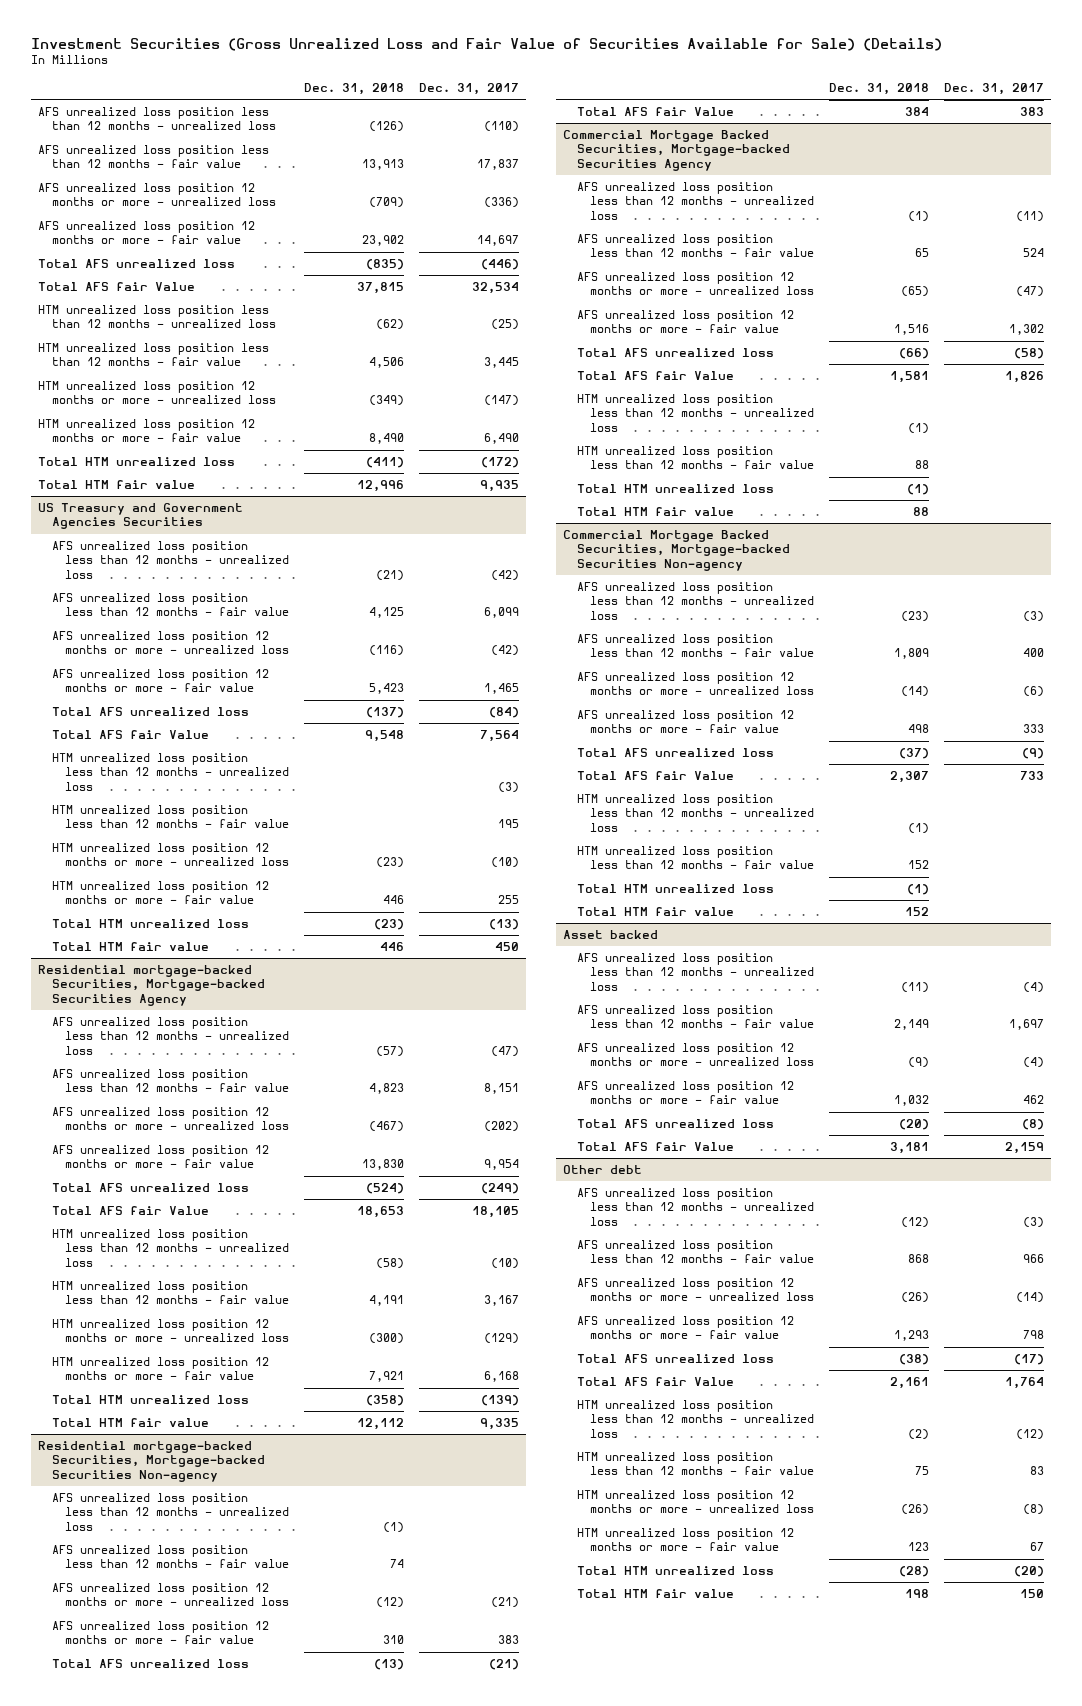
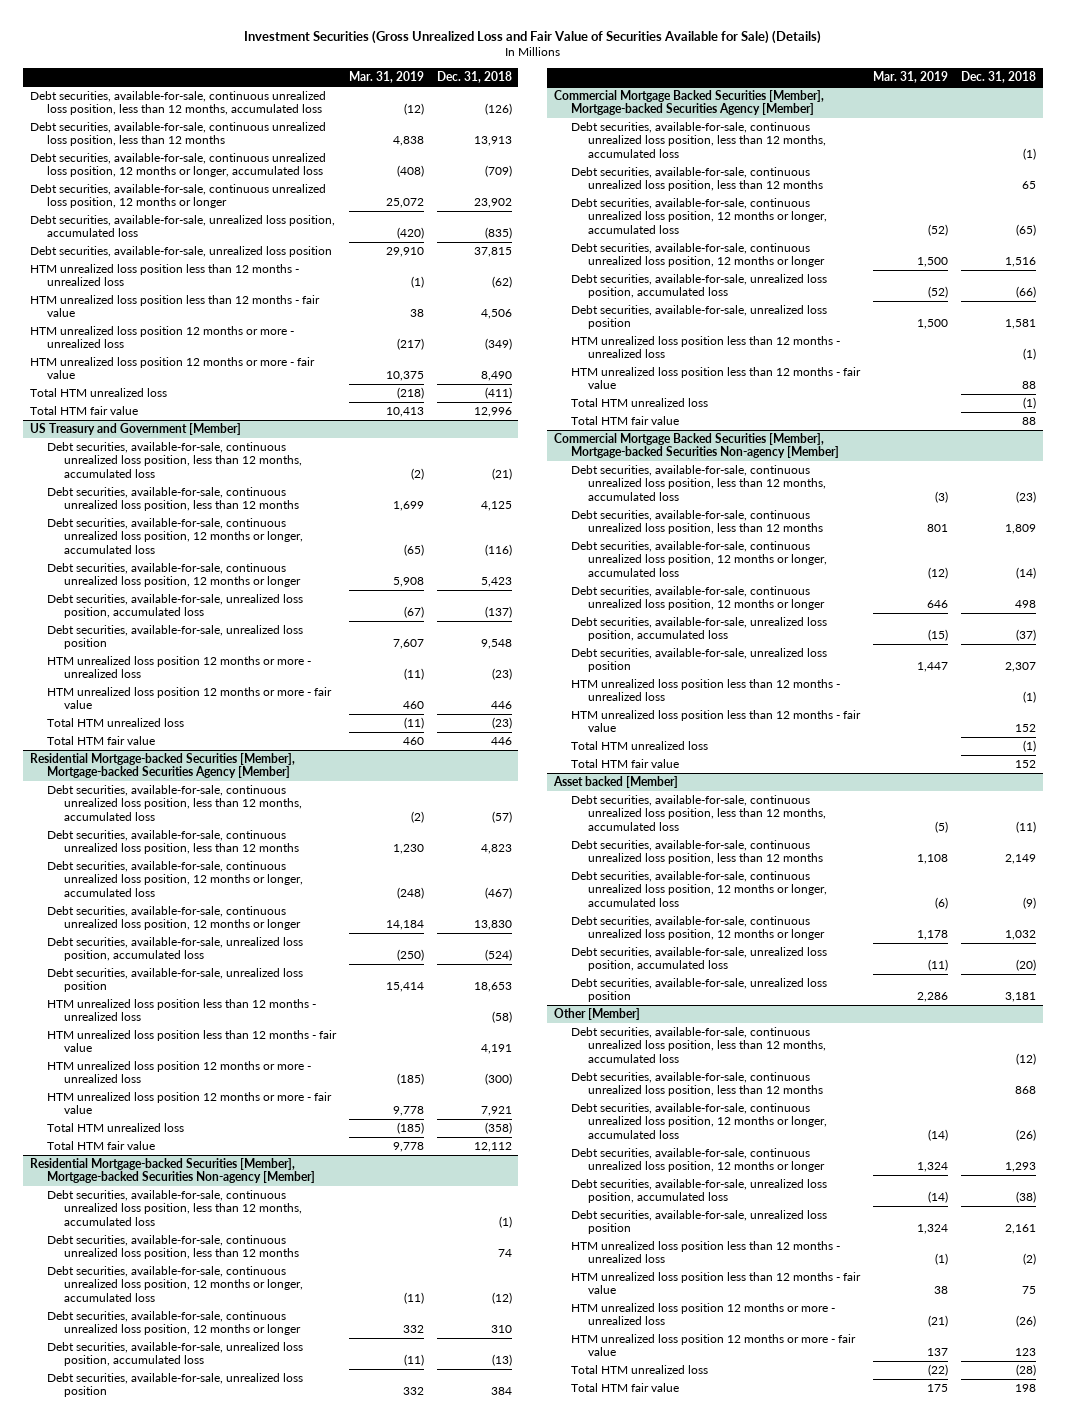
[418,82,519,95] Dec. 31, 2017 -> none
none -> [348,71,424,84] Mar. 31, 2019
[38,106,276,131] AFS unrealized loss position less than 12 months - unrealized loss -> [29,91,326,116] Debt securities, available-for-sale, continuous unrealized loss position, less than 12 months, accumulated loss
[38,144,270,169] AFS unrealized loss position less than 12 months - fair value -> [29,122,326,147] Debt securities, available-for-sale, continuous unrealized loss position, less than 12 months
[38,182,276,207] AFS unrealized loss position 12 months or more - unrealized loss -> [29,153,326,178] Debt securities, available-for-sale, continuous unrealized loss position, 12 months or longer, accumulated loss
[38,220,256,245] AFS unrealized loss position 12 months or more - fair value -> [29,184,326,209] Debt securities, available-for-sale, continuous unrealized loss position, 12 months or longer
[38,258,236,268] Total AFS unrealized loss -> [29,215,335,238] Debt securities, available-for-sale, unrealized loss position, accumulated loss
[38,281,196,291] Total AFS fair Value -> [29,246,332,258] Debt securities, available-for-sale, unrealized loss position
[51,752,290,791] HTM unrealized loss position less than 12 months - unrealized loss -> none
[51,804,290,829] HTM unrealized loss position less than 12 months - fair value -> none
[38,502,244,530] US Treasury and Government Agencies Securities -> [29,423,241,436] US Treasury and Government [Member]
[51,540,290,579] AFS unrealized loss position less than 12 months - unrealized loss -> [46,442,302,478] Debt securities, available-for-sale, continuous unrealized loss position, less than 12 months, accumulated loss
[51,592,290,617] AFS unrealized loss position less than 12 months - fair value -> [46,487,299,512] Debt securities, available-for-sale, continuous unrealized loss position, less than 12 months
[51,630,290,655] AFS unrealized loss position 12 months or more - unrealized loss -> [46,518,303,554] Debt securities, available-for-sale, continuous unrealized loss position, 12 months or longer, accumulated loss
[51,668,269,693] AFS unrealized loss position 12 months or more - fair value -> [46,563,301,588] Debt securities, available-for-sale, continuous unrealized loss position, 12 months or longer
[51,706,249,716] Total AFS unrealized loss -> [46,594,303,619] Debt securities, available-for-sale, unrealized loss position, accumulated loss
[51,729,209,739] Total AFS fair Value -> [46,625,303,650] Debt securities, available-for-sale, unrealized loss position
[38,964,265,1006] Residential mortgage-backed Securities, Mortgage-backed Securities Agency -> [29,753,295,779] Residential Mortgage-backed Securities [Member], Mortgage-backed Securities Agency [Member]
[51,1016,290,1055] AFS unrealized loss position less than 12 months - unrealized loss -> [46,785,302,821] Debt securities, available-for-sale, continuous unrealized loss position, less than 12 months, accumulated loss
[51,1068,290,1093] AFS unrealized loss position less than 12 months - fair value -> [46,830,299,855] Debt securities, available-for-sale, continuous unrealized loss position, less than 12 months
[51,1106,290,1131] AFS unrealized loss position 12 months or more - unrealized loss -> [46,861,303,897] Debt securities, available-for-sale, continuous unrealized loss position, 12 months or longer, accumulated loss
[51,1144,269,1169] AFS unrealized loss position 12 months or more - fair value -> [46,906,301,931] Debt securities, available-for-sale, continuous unrealized loss position, 12 months or longer
[51,1182,249,1192] Total AFS unrealized loss -> [46,937,303,962] Debt securities, available-for-sale, unrealized loss position, accumulated loss
[51,1205,209,1215] Total AFS fair Value -> [46,968,303,993] Debt securities, available-for-sale, unrealized loss position
[38,1440,265,1482] Residential mortgage-backed Securities, Mortgage-backed Securities Non-agency -> [29,1158,315,1184] Residential Mortgage-backed Securities [Member], Mortgage-backed Securities Non-agency [Member]
[51,1492,290,1531] AFS unrealized loss position less than 12 months - unrealized loss -> [46,1190,302,1226] Debt securities, available-for-sale, continuous unrealized loss position, less than 12 months, accumulated loss
[51,1544,290,1569] AFS unrealized loss position less than 12 months - fair value -> [46,1235,299,1260] Debt securities, available-for-sale, continuous unrealized loss position, less than 12 months
[51,1582,290,1607] AFS unrealized loss position 12 months or more - unrealized loss -> [46,1266,303,1302] Debt securities, available-for-sale, continuous unrealized loss position, 12 months or longer, accumulated loss
[51,1620,269,1645] AFS unrealized loss position 12 months or more - fair value -> [46,1311,301,1336] Debt securities, available-for-sale, continuous unrealized loss position, 12 months or longer
[51,1658,249,1668] Total AFS unrealized loss -> [46,1342,303,1367] Debt securities, available-for-sale, unrealized loss position, accumulated loss
[576,106,734,116] Total AFS fair Value -> [46,1373,303,1398] Debt securities, available-for-sale, unrealized loss position
[563,129,790,171] Commercial Mortgage Backed Securities, Mortgage-backed Securities Agency -> [553,90,824,116] Commercial Mortgage Backed Securities [Member], Mortgage-backed Securities Agency [Member]
[576,181,814,220] AFS unrealized loss position less than 12 months - unrealized loss -> [570,122,826,158] Debt securities, available-for-sale, continuous unrealized loss position, less than 12 months, accumulated loss
[576,233,814,258] AFS unrealized loss position less than 12 months - fair value -> [570,167,823,192] Debt securities, available-for-sale, continuous unrealized loss position, less than 12 months
[576,271,814,296] AFS unrealized loss position 12 months or more - unrealized loss -> [570,198,827,234] Debt securities, available-for-sale, continuous unrealized loss position, 12 months or longer, accumulated loss
[576,309,794,334] AFS unrealized loss position 12 months or more - fair value -> [570,243,825,268] Debt securities, available-for-sale, continuous unrealized loss position, 12 months or longer
[576,347,774,357] Total AFS unrealized loss -> [570,274,827,299] Debt securities, available-for-sale, unrealized loss position, accumulated loss
[576,370,734,380] Total AFS fair Value -> [570,305,827,330] Debt securities, available-for-sale, unrealized loss position
[563,529,790,571] Commercial Mortgage Backed Securities, Mortgage-backed Securities Non-agency -> [553,433,839,459] Commercial Mortgage Backed Securities [Member], Mortgage-backed Securities Non-agency [Member]
[576,581,814,620] AFS unrealized loss position less than 12 months - unrealized loss -> [570,465,826,501] Debt securities, available-for-sale, continuous unrealized loss position, less than 12 months, accumulated loss
[576,633,814,658] AFS unrealized loss position less than 12 months - fair value -> [570,510,823,535] Debt securities, available-for-sale, continuous unrealized loss position, less than 12 months
[576,671,814,696] AFS unrealized loss position 12 months or more - unrealized loss -> [570,541,827,577] Debt securities, available-for-sale, continuous unrealized loss position, 12 months or longer, accumulated loss
[576,709,794,734] AFS unrealized loss position 12 months or more - fair value -> [570,586,825,611] Debt securities, available-for-sale, continuous unrealized loss position, 12 months or longer
[576,747,774,757] Total AFS unrealized loss -> [570,617,827,642] Debt securities, available-for-sale, unrealized loss position, accumulated loss
[576,770,734,780] Total AFS fair Value -> [570,648,827,673] Debt securities, available-for-sale, unrealized loss position
[563,929,659,939] Asset backed -> [552,776,678,789] Asset backed [Member]
[576,952,814,991] AFS unrealized loss position less than 12 months - unrealized loss -> [570,795,826,831] Debt securities, available-for-sale, continuous unrealized loss position, less than 12 months, accumulated loss
[576,1004,814,1029] AFS unrealized loss position less than 12 months - fair value -> [570,840,823,865] Debt securities, available-for-sale, continuous unrealized loss position, less than 12 months
[576,1042,814,1067] AFS unrealized loss position 12 months or more - unrealized loss -> [570,871,827,907] Debt securities, available-for-sale, continuous unrealized loss position, 12 months or longer, accumulated loss
[576,1080,794,1105] AFS unrealized loss position 12 months or more - fair value -> [570,916,825,941] Debt securities, available-for-sale, continuous unrealized loss position, 12 months or longer
[576,1118,774,1128] Total AFS unrealized loss -> [570,947,827,972] Debt securities, available-for-sale, unrealized loss position, accumulated loss
[576,1141,734,1151] Total AFS fair Value -> [570,978,827,1003] Debt securities, available-for-sale, unrealized loss position
[563,1164,643,1174] Other debt -> [553,1008,640,1021] Other [Member]
[576,1187,814,1226] AFS unrealized loss position less than 12 months - unrealized loss -> [570,1027,826,1063] Debt securities, available-for-sale, continuous unrealized loss position, less than 12 months, accumulated loss
[576,1239,814,1264] AFS unrealized loss position less than 12 months - fair value -> [570,1072,823,1097] Debt securities, available-for-sale, continuous unrealized loss position, less than 12 months
[576,1277,814,1302] AFS unrealized loss position 12 months or more - unrealized loss -> [570,1103,827,1139] Debt securities, available-for-sale, continuous unrealized loss position, 12 months or longer, accumulated loss
[576,1315,794,1340] AFS unrealized loss position 12 months or more - fair value -> [570,1148,825,1173] Debt securities, available-for-sale, continuous unrealized loss position, 12 months or longer
[576,1353,774,1363] Total AFS unrealized loss -> [570,1179,827,1204] Debt securities, available-for-sale, unrealized loss position, accumulated loss
[576,1376,734,1386] Total AFS fair Value -> [570,1210,827,1235] Debt securities, available-for-sale, unrealized loss position

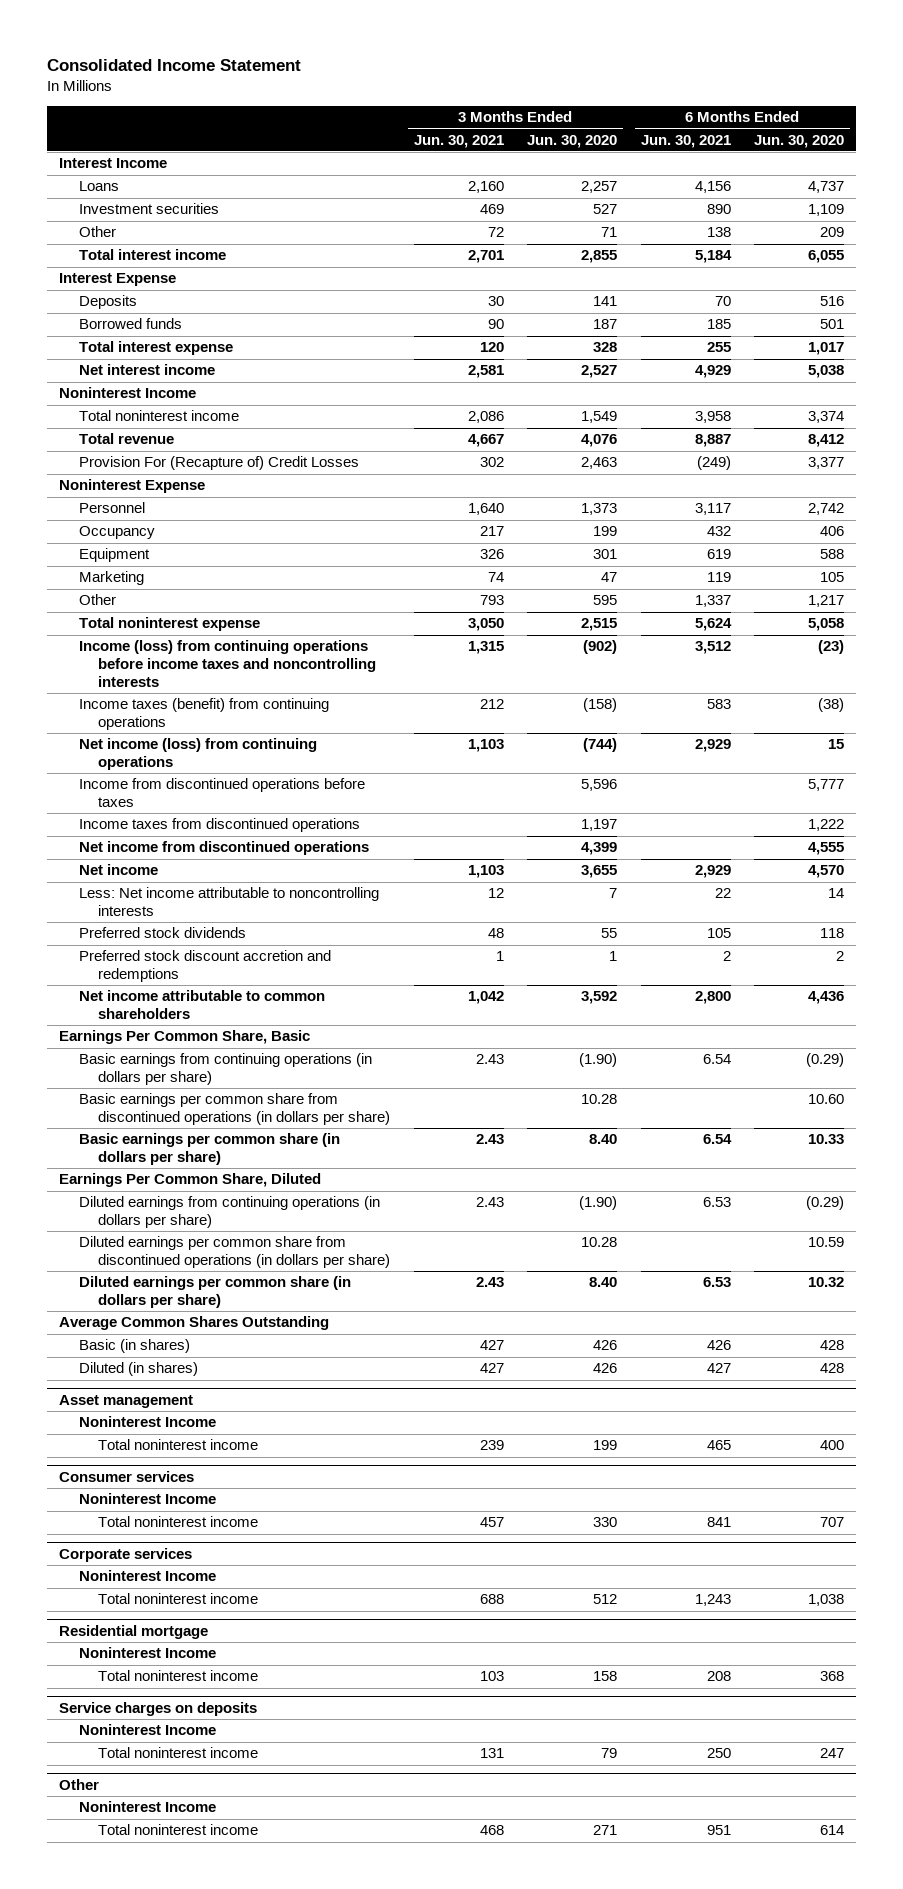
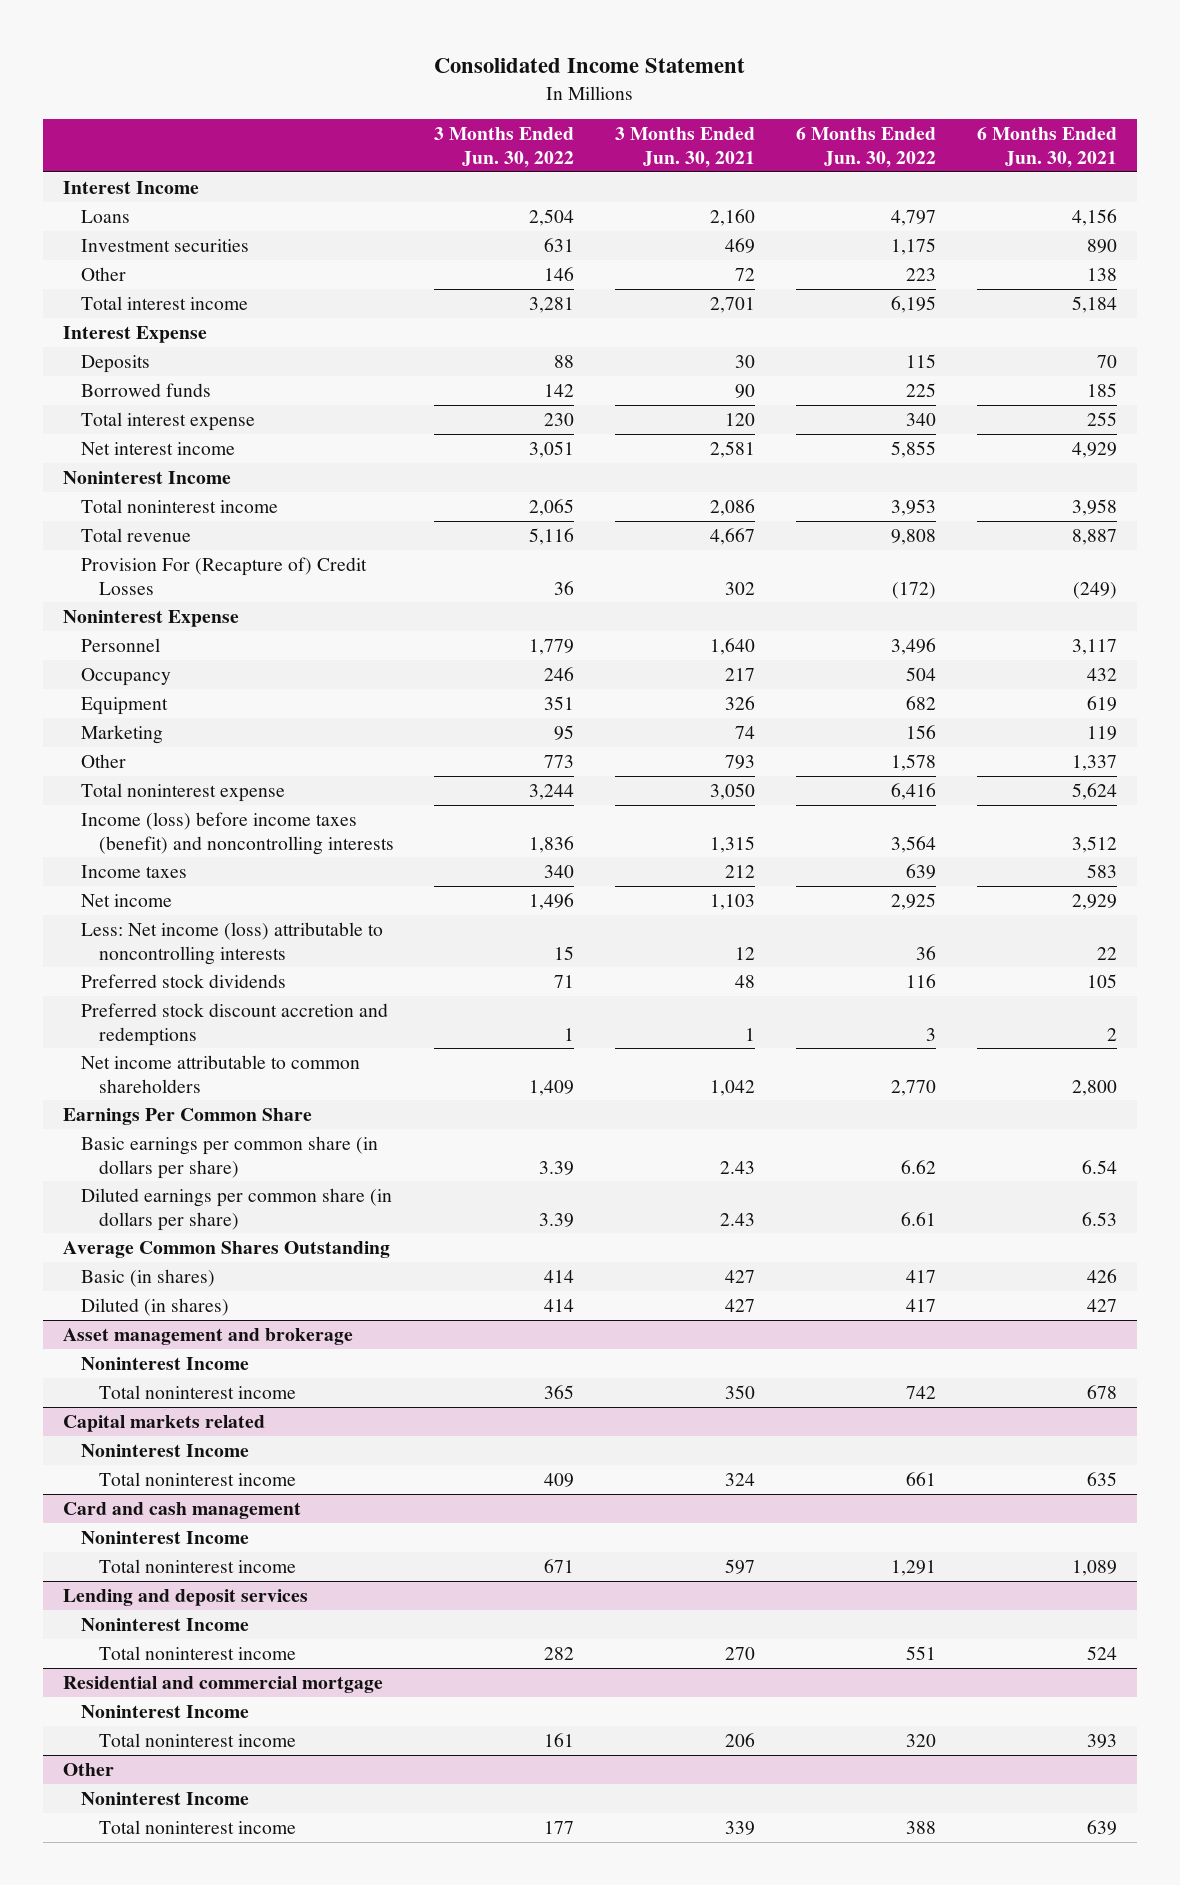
[527,134,618,148] Jun. 30, 2020 -> none
[753,134,844,148] Jun. 30, 2020 -> none
none -> [434,127,575,169] 3 Months Ended Jun. 30, 2022
none -> [795,127,936,169] 6 Months Ended Jun. 30, 2022
[78,738,317,771] Net income (loss) from continuing operations -> none
[78,778,365,808] Income from discontinued operations before taxes -> none
[78,818,360,833] Income taxes from discontinued operations -> none
[78,841,369,856] Net income from discontinued operations -> none
[78,640,377,687] Income (loss) from continuing operations before income taxes and noncontrolling interests -> [81,811,394,855] Income (loss) before income taxes (benefit) and noncontrolling interests
[78,698,329,731] Income taxes (benefit) from continuing operations -> [81,864,188,878] Income taxes
[78,887,379,917] Less: Net income attributable to noncontrolling interests -> [81,921,384,965] Less: Net income (loss) attributable to noncontrolling interests
[78,1053,372,1086] Basic earnings from continuing operations (in dollars per share) -> none
[78,1093,391,1126] Basic earnings per common share from discontinued operations (in dollars per share) -> none
[59,1030,311,1045] Earnings Per Common Share, Basic -> [63,1107,313,1125] Earnings Per Common Share
[59,1173,322,1188] Earnings Per Common Share, Diluted -> none
[78,1196,380,1229] Diluted earnings from continuing operations (in dollars per share) -> none
[78,1236,391,1269] Diluted earnings per common share from discontinued operations (in dollars per share) -> none
[59,1395,194,1409] Asset management -> [63,1327,354,1345] Asset management and brokerage
[479,1440,504,1451] 239 -> [725,1384,756,1399] 350
[706,1440,731,1451] 465 -> [1086,1384,1117,1399] 678
[59,1471,195,1483] Consumer services -> [63,1414,266,1432] Capital markets related
[479,1517,504,1528] 457 -> [725,1472,756,1486] 324
[706,1517,731,1528] 841 -> [1086,1471,1117,1486] 635
[59,1548,193,1563] Corporate services -> [63,1501,302,1519] Card and cash management
[479,1594,504,1605] 688 -> [725,1558,756,1574] 597
[694,1594,731,1607] 1,243 -> [1071,1559,1117,1576] 1,089
[59,1625,209,1640] Residential mortgage -> [63,1588,309,1606] Lending and deposit services
[479,1671,504,1682] 103 -> [725,1646,756,1660] 270
[706,1671,731,1682] 208 -> [1086,1645,1117,1660] 524
[59,1702,258,1717] Service charges on deposits -> [63,1675,384,1693] Residential and commercial mortgage
[479,1748,504,1759] 131 -> [725,1732,756,1747] 206
[706,1748,731,1759] 250 -> [1086,1733,1117,1748] 393
[479,1825,504,1836] 468 -> [725,1820,756,1835] 339
[706,1825,731,1836] 951 -> [1086,1819,1117,1835] 639

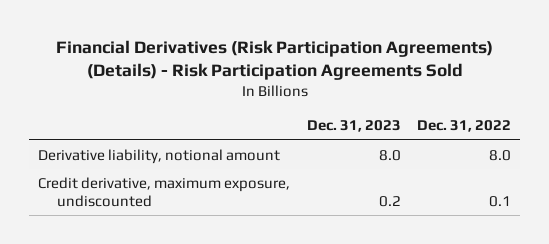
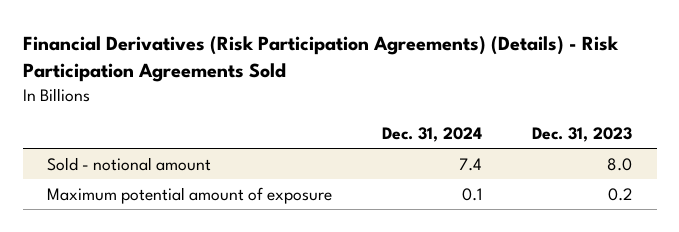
[417,120,512,133] Dec. 31, 2022 -> none
none -> [382,127,483,143] Dec. 31, 2024
[37,148,280,164] Derivative liability, notional amount -> [47,156,212,171] Sold - notional amount
[37,176,290,207] Credit derivative, maximum exposure, undiscounted -> [47,186,333,204] Maximum potential amount of exposure

